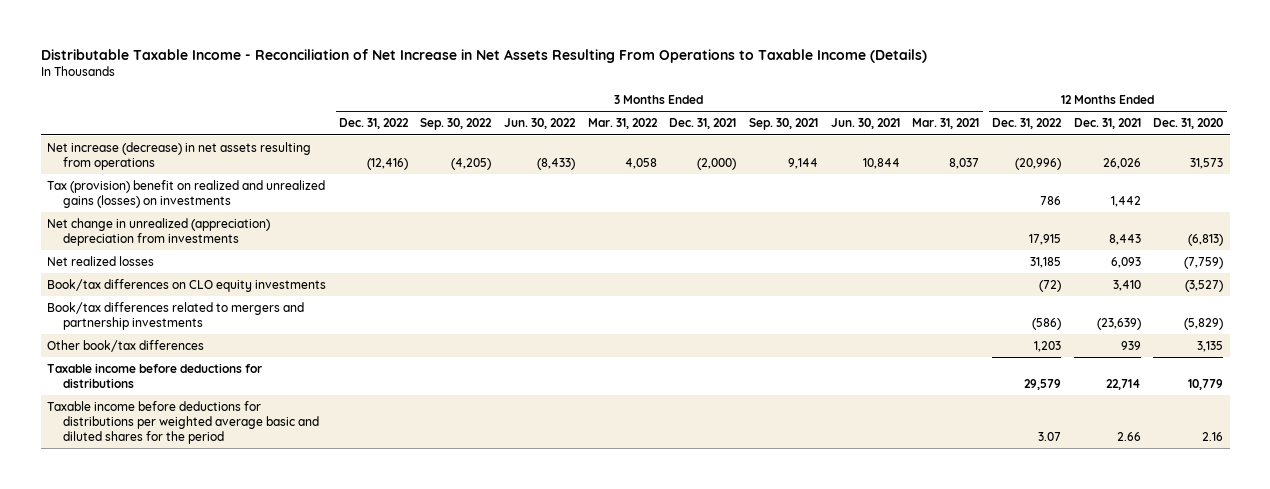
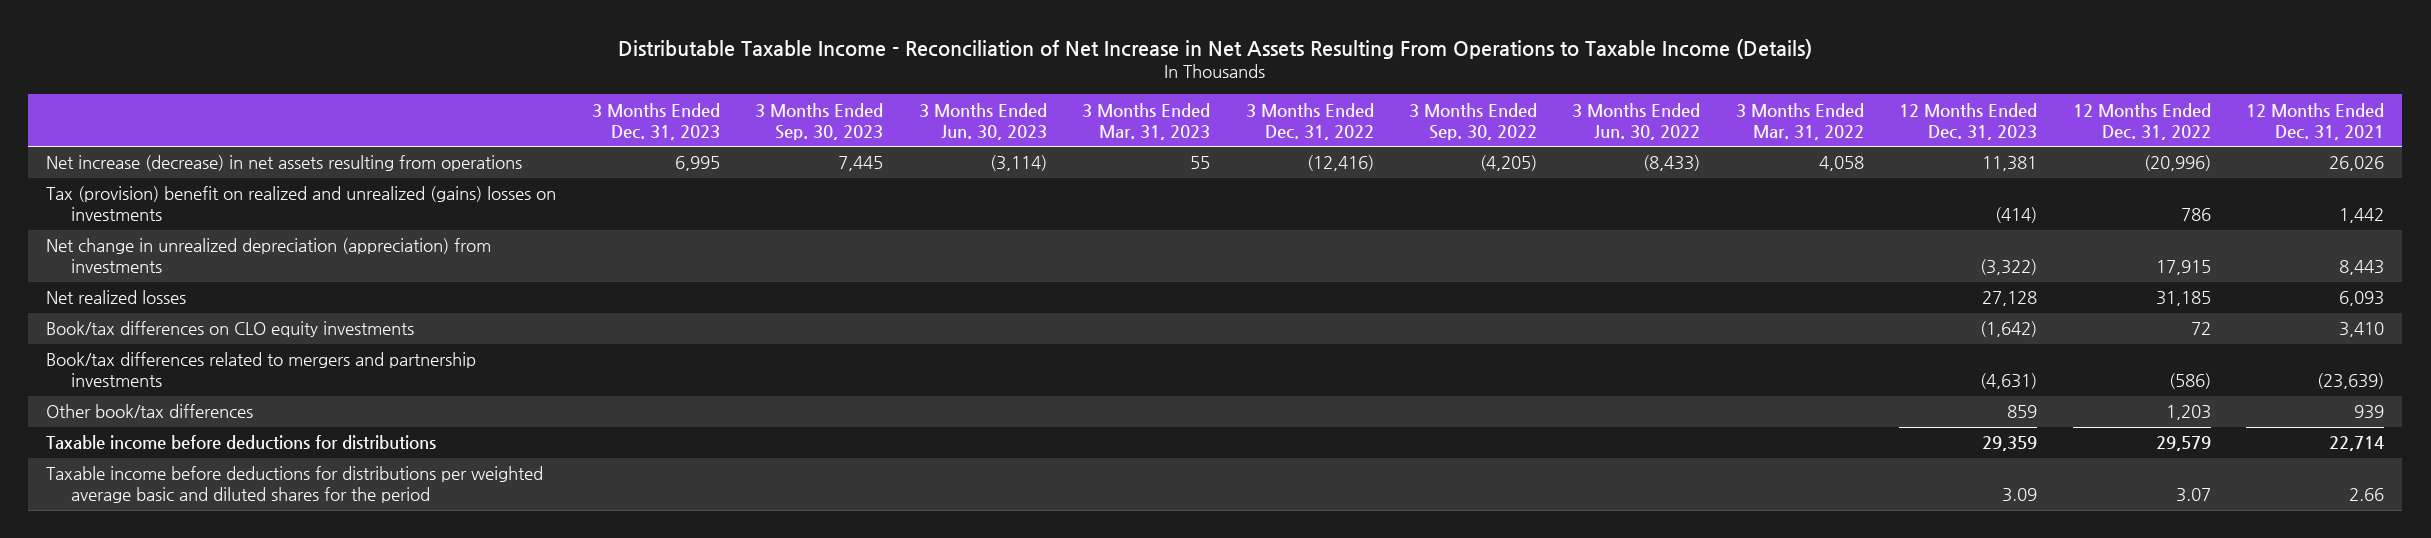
[669,118,737,130] Dec. 31, 2021 -> none
[749,118,819,131] Sep. 30, 2021 -> none
[830,118,900,130] Jun. 30, 2021 -> none
[912,118,980,130] Mar. 31, 2021 -> none
[1153,118,1224,130] Dec. 31, 2020 -> none
none -> [591,102,720,140] 3 Months Ended Dec. 31, 2023
none -> [755,102,884,140] 3 Months Ended Sep. 30, 2023
none -> [918,102,1047,140] 3 Months Ended Jun. 30, 2023
none -> [1082,102,1211,140] 3 Months Ended Mar. 31, 2023
none -> [1899,102,2038,140] 12 Months Ended Dec. 31, 2023
[47,179,326,209] Tax (provision) benefit on realized and unrealized gains (losses) on investments -> [46,186,557,222] Tax (provision) benefit on realized and unrealized (gains) losses on investments
[47,217,271,247] Net change in unrealized (appreciation) depreciation from investments -> [46,238,492,274] Net change in unrealized depreciation (appreciation) from investments
[1039,279,1062,292] (72) -> [2190,322,2211,336] 72

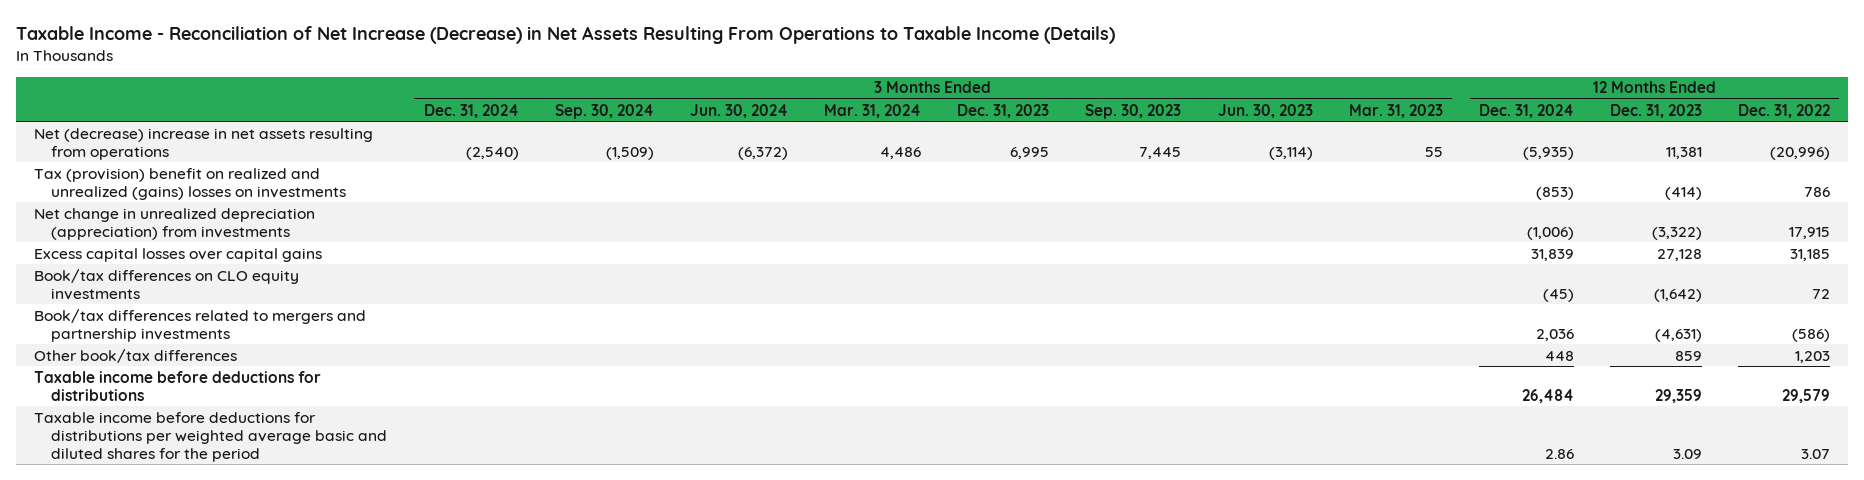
[618,38,1813,59] Distributable Taxable Income - Reconciliation of Net Increase in Net Assets Resulting From Operations to Taxable Income (Details) -> [15,26,1115,45] Taxable Income - Reconciliation of Net Increase (Decrease) in Net Assets Resulting From Operations to Taxable Income (Details)
[1245,102,1374,140] 3 Months Ended Dec. 31, 2022 -> none
[1408,102,1537,140] 3 Months Ended Sep. 30, 2022 -> none
[1572,102,1701,140] 3 Months Ended Jun. 30, 2022 -> none
[1735,102,1864,140] 3 Months Ended Mar. 31, 2022 -> none
[2246,102,2385,140] 12 Months Ended Dec. 31, 2021 -> none
none -> [423,103,519,118] Dec. 31, 2024
none -> [554,103,654,119] Sep. 30, 2024
none -> [689,103,788,118] Jun. 30, 2024
none -> [824,103,922,118] Mar. 31, 2024
none -> [1478,103,1574,118] Dec. 31, 2024
[46,155,523,172] Net increase (decrease) in net assets resulting from operations -> [34,127,374,160] Net (decrease) increase in net assets resulting from operations
[46,290,187,305] Net realized losses -> [34,247,323,262] Excess capital losses over capital gains

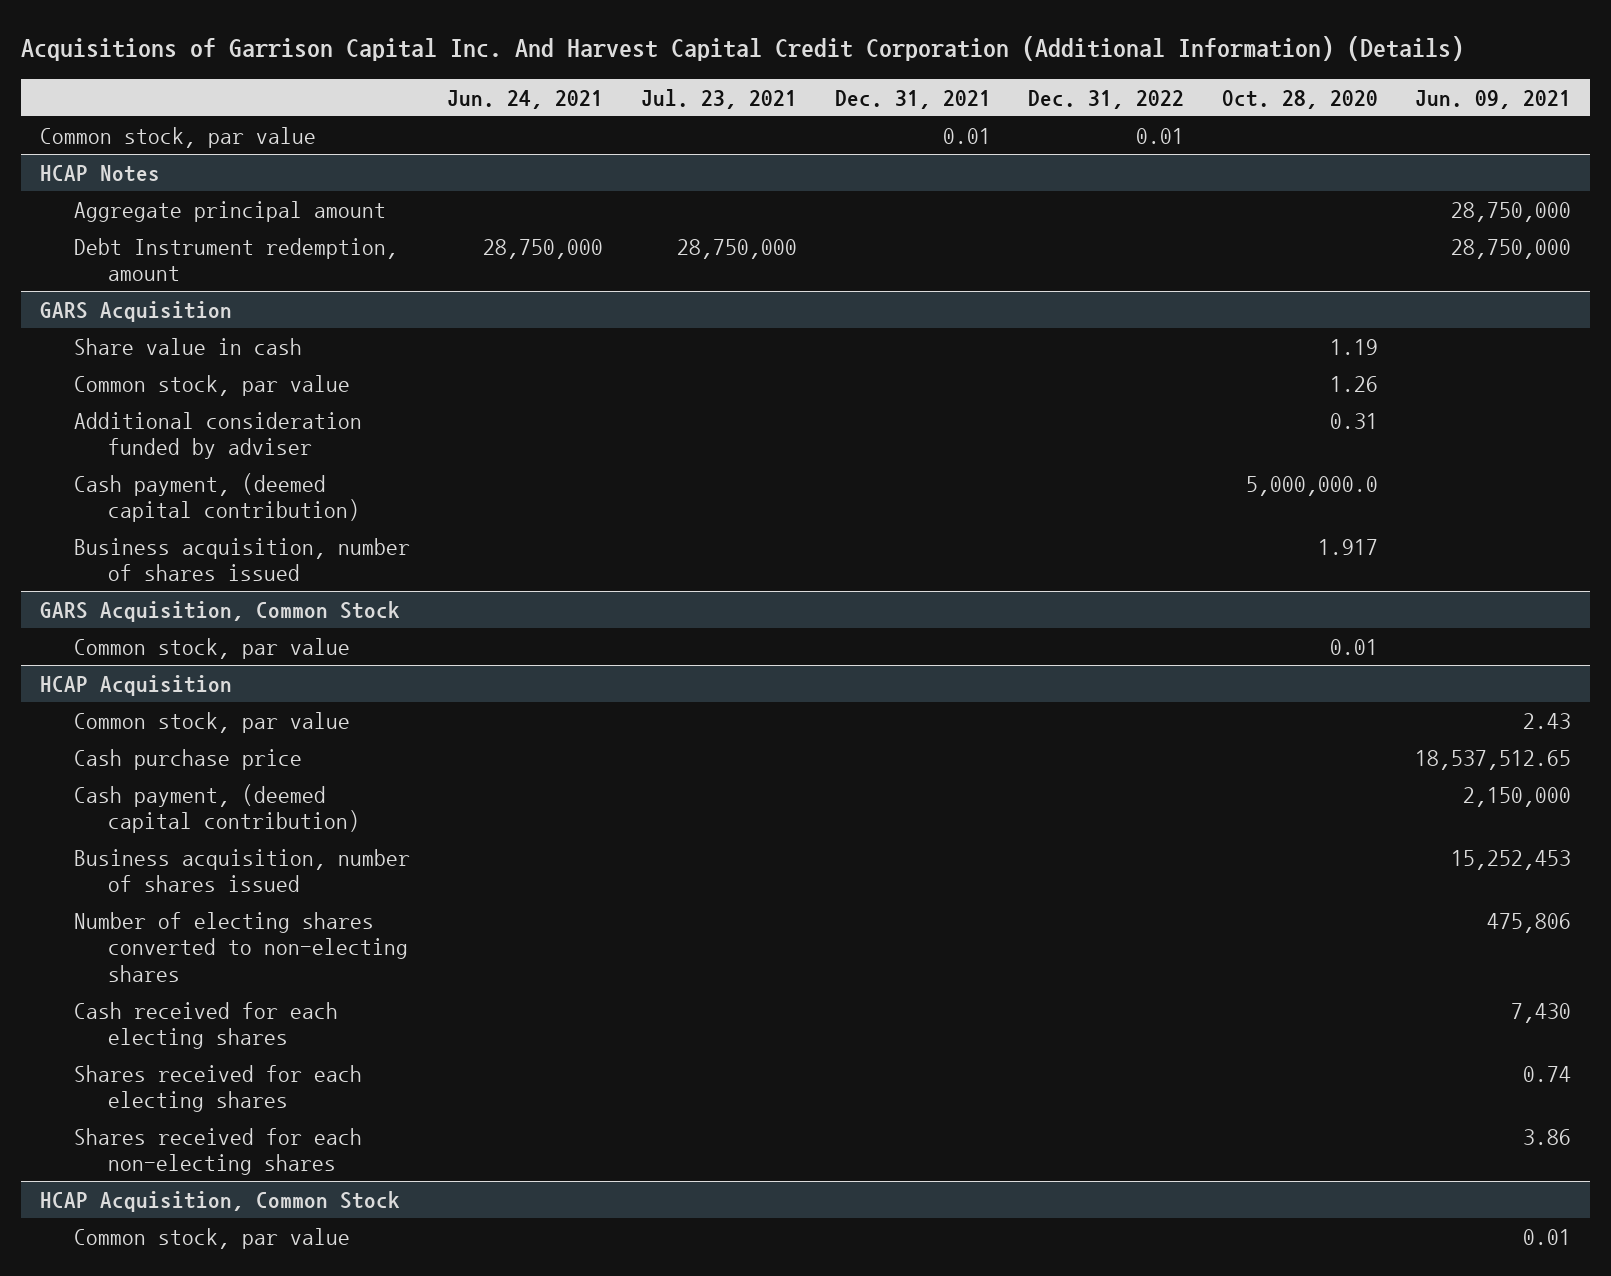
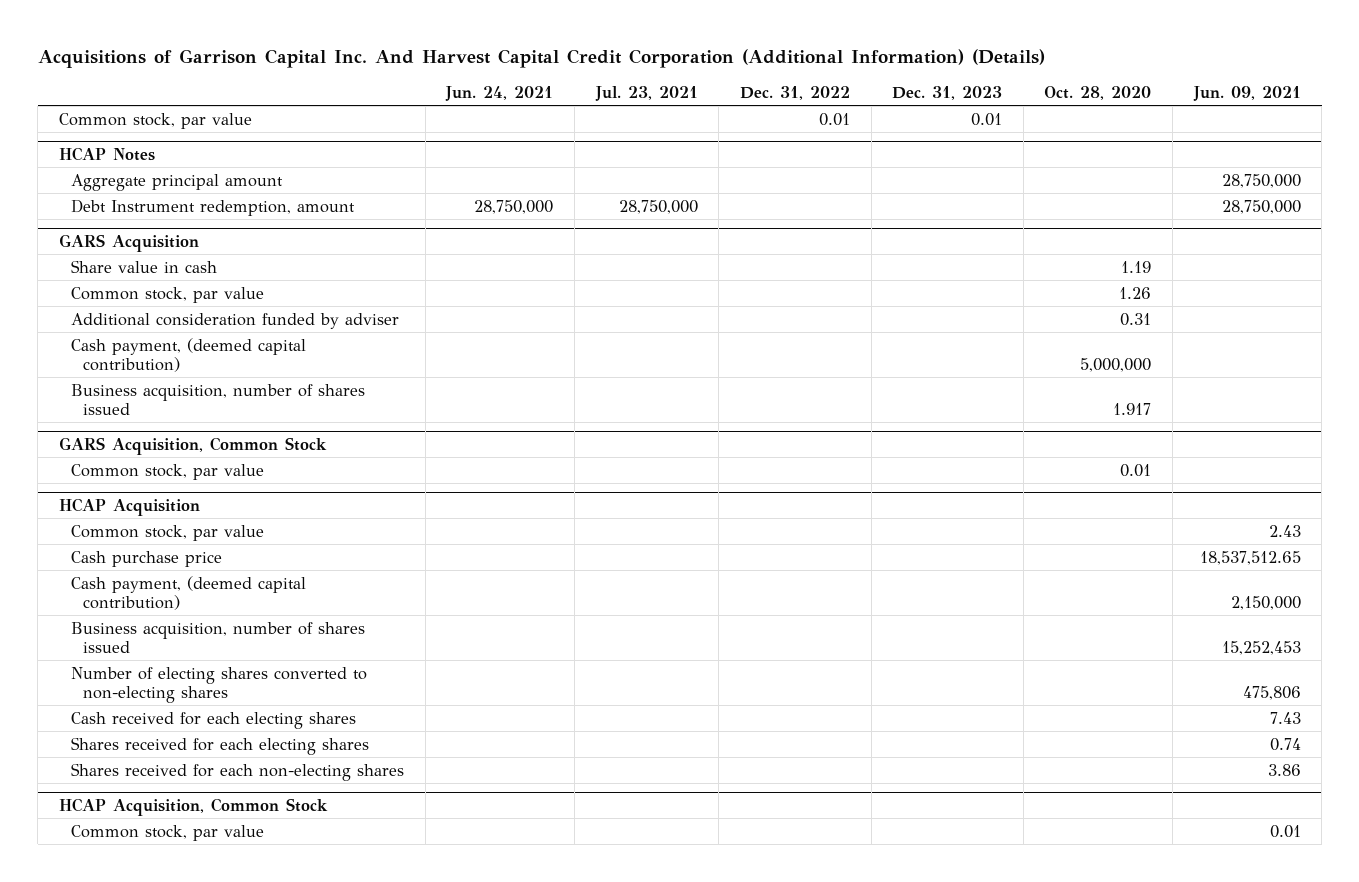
[834,89,991,109] Dec. 31, 2021 -> none
none -> [892,85,1003,100] Dec. 31, 2023
[1245,475,1378,496] 5,000,000.0 -> [1080,357,1152,372] 5,000,000
[1511,1002,1572,1023] 7,430 -> [1269,711,1301,724] 7.43

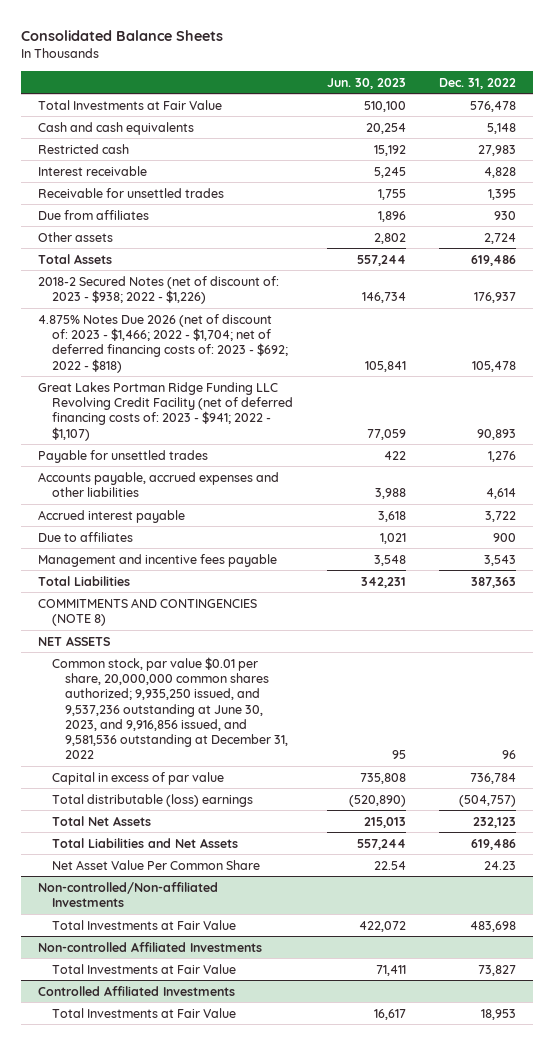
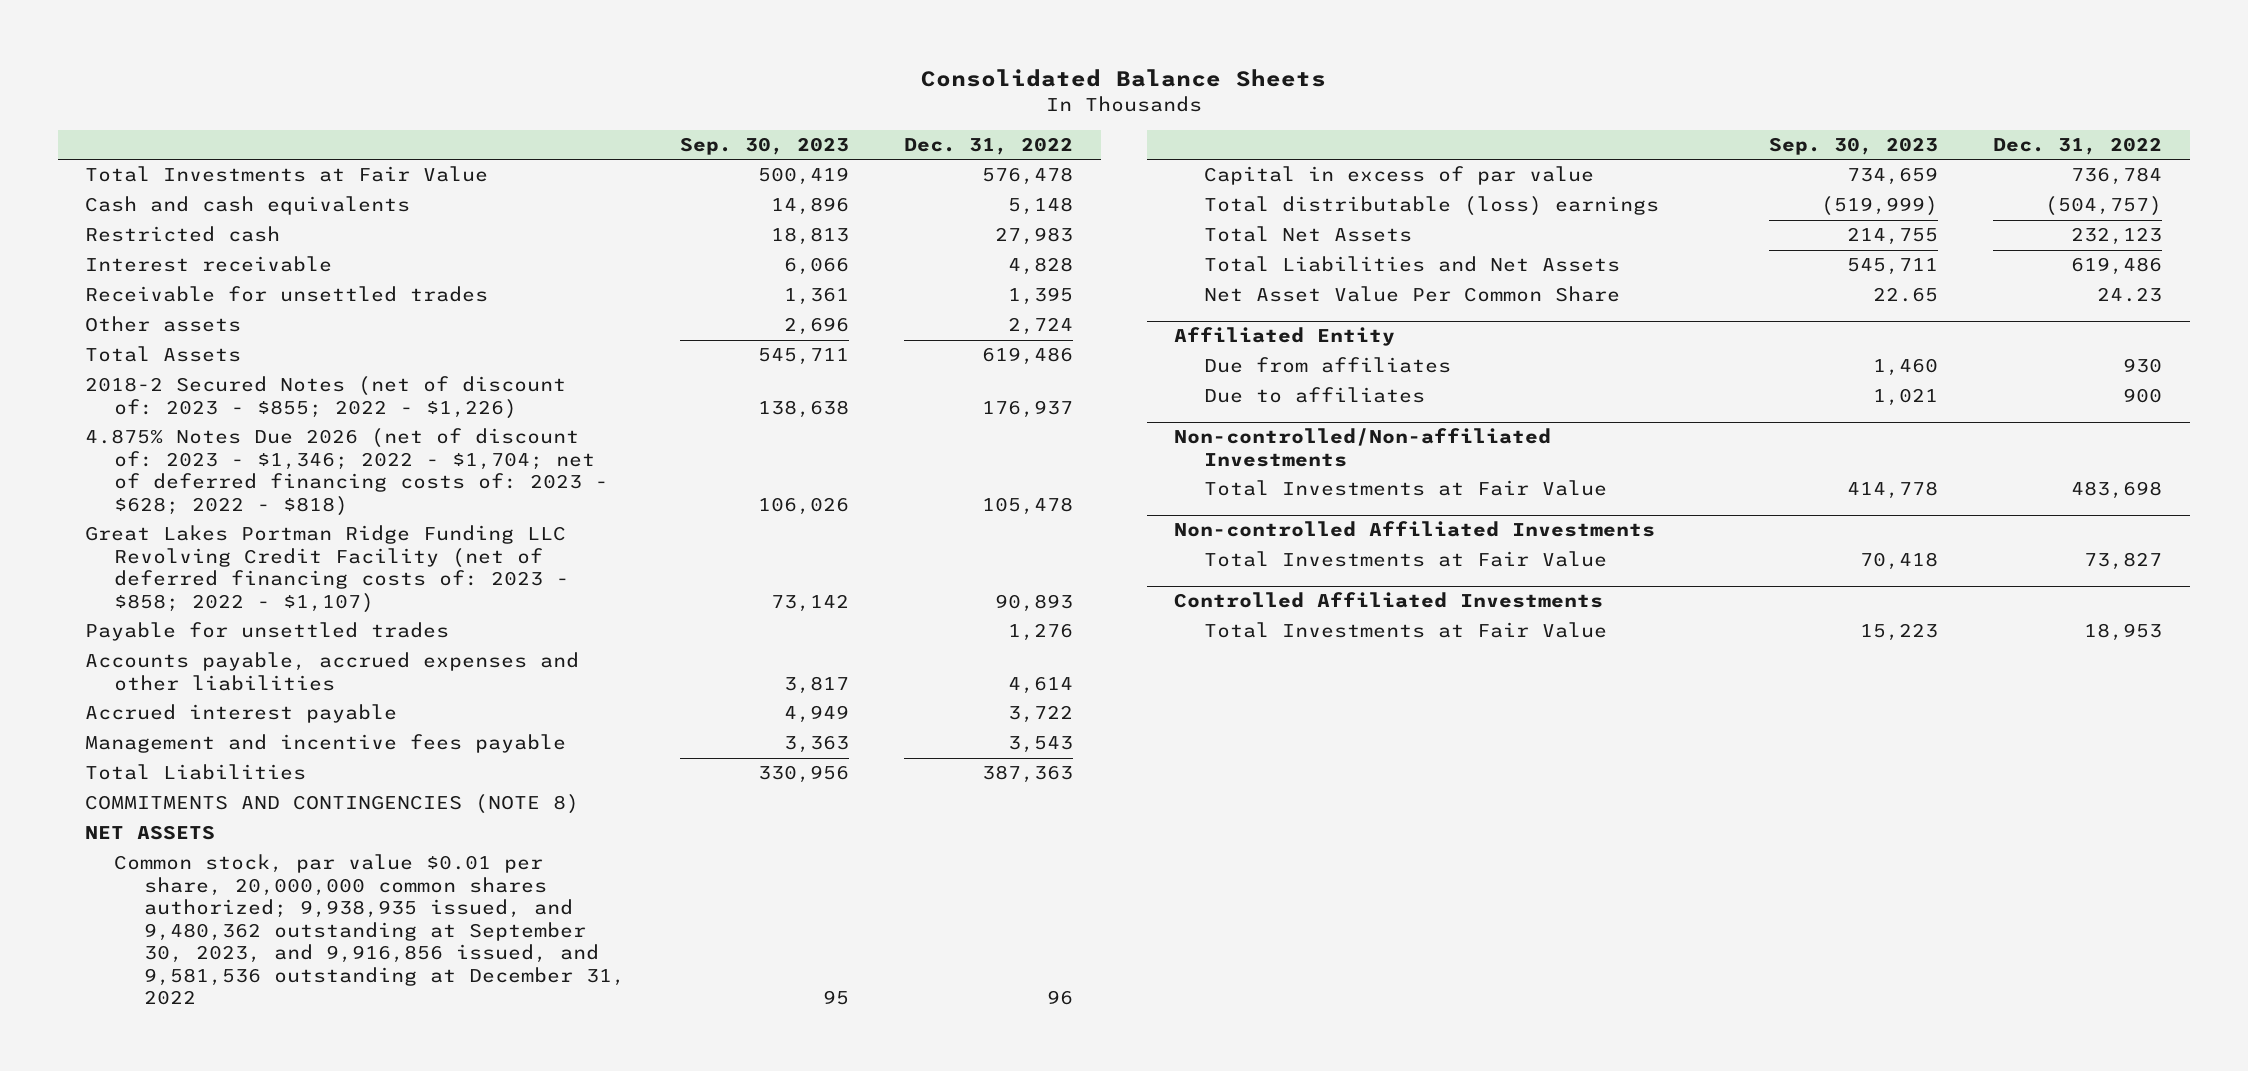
[326,77,406,89] Jun. 30, 2023 -> none
none -> [679,136,849,155] Sep. 30, 2023
[38,209,150,220] Due from affiliates -> none
[38,275,280,304] 2018-2 Secured Notes (net of discount of: 2023 - $938; 2022 - $1,226) -> [85,376,567,419] 2018-2 Secured Notes (net of discount of: 2023 - $855; 2022 - $1,226)
[38,313,288,373] 4.875% Notes Due 2026 (net of discount of: 2023 - $1,466; 2022 - $1,704; net of deferred financing costs of: 2023 - $692; 2022 - $818) -> [85,428,609,516] 4.875% Notes Due 2026 (net of discount of: 2023 - $1,346; 2022 - $1,704; net of deferred financing costs of: 2023 - $628; 2022 - $818)
[38,381,293,441] Great Lakes Portman Ridge Funding LLC Revolving Credit Facility (net of deferred financing costs of: 2023 - $941; 2022 - $1,107) -> [85,525,570,613] Great Lakes Portman Ridge Funding LLC Revolving Credit Facility (net of deferred financing costs of: 2023 - $858; 2022 - $1,107)
[38,531,134,542] Due to affiliates -> none
[51,656,289,760] Common stock, par value $0.01 per share, 20,000,000 common shares authorized; 9,935,250 issued, and 9,537,236 outstanding at June 30, 2023, and 9,916,856 issued, and 9,581,536 outstanding at December 31, 2022 -> [114,854,625,1006] Common stock, par value $0.01 per share, 20,000,000 common shares authorized; 9,938,935 issued, and 9,480,362 outstanding at September 30, 2023, and 9,916,856 issued, and 9,581,536 outstanding at December 31, 2022
none -> [1174,327,1396,347] Affiliated Entity
none -> [1203,357,1451,374] Due from affiliates
none -> [1203,387,1425,404] Due to affiliates

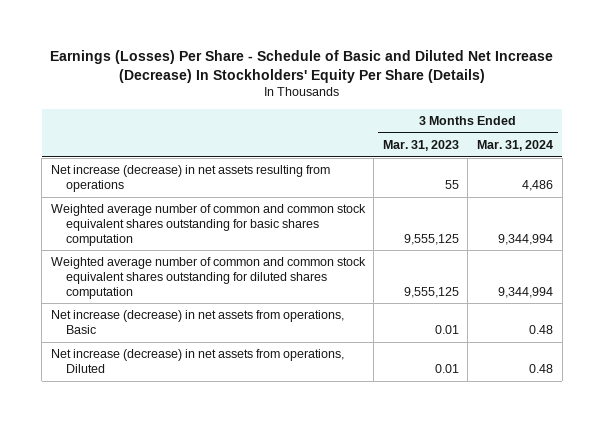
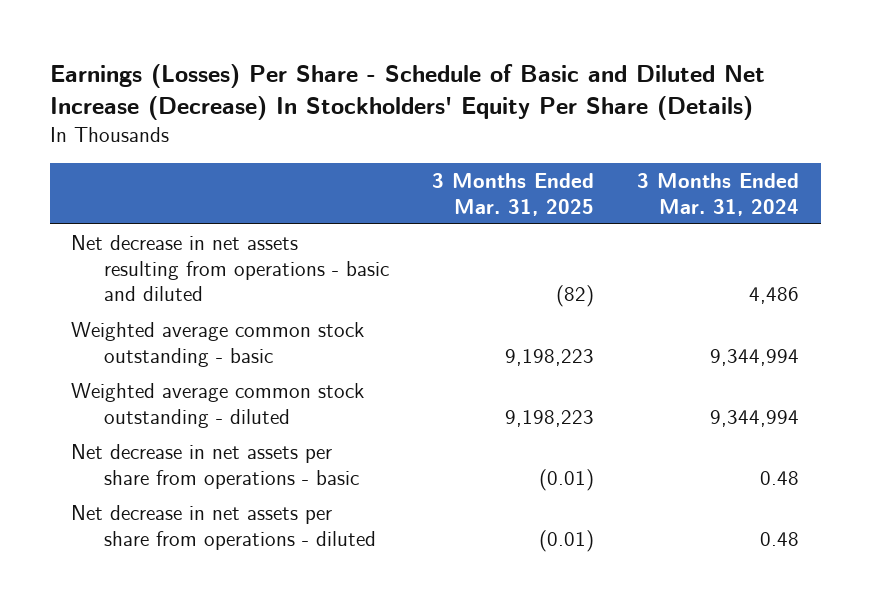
[382,140,459,152] Mar. 31, 2023 -> none
none -> [431,172,594,216] 3 Months Ended Mar. 31, 2025
[50,165,330,192] Net increase (decrease) in net assets resulting from operations -> [71,234,389,302] Net decrease in net assets resulting from operations - basic and diluted
[50,204,366,246] Weighted average number of common and common stock equivalent shares outstanding for basic shares computation -> [71,321,365,367] Weighted average common stock outstanding - basic
[50,257,366,299] Weighted average number of common and common stock equivalent shares outstanding for diluted shares computation -> [71,382,365,428] Weighted average common stock outstanding - diluted
[50,310,344,334] Net increase (decrease) in net assets from operations, Basic -> [71,443,359,489] Net decrease in net assets per share from operations - basic
[50,349,344,373] Net increase (decrease) in net assets from operations, Diluted -> [71,504,376,550] Net decrease in net assets per share from operations - diluted

